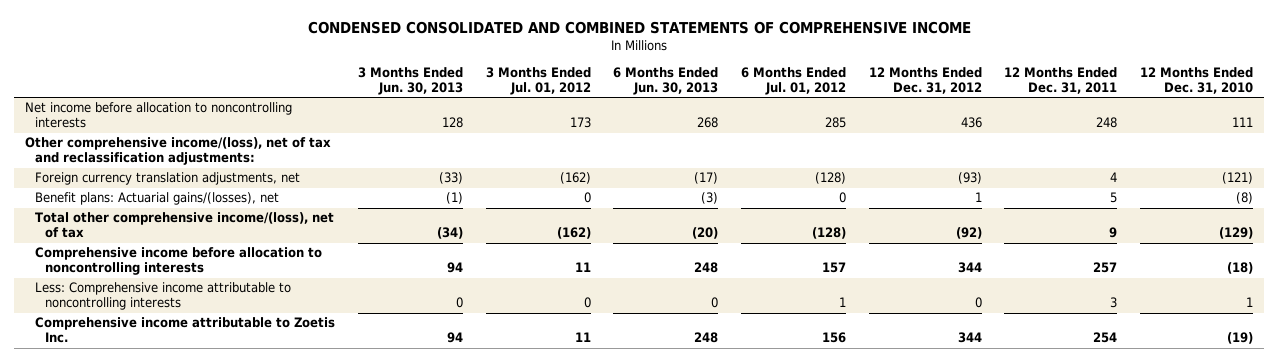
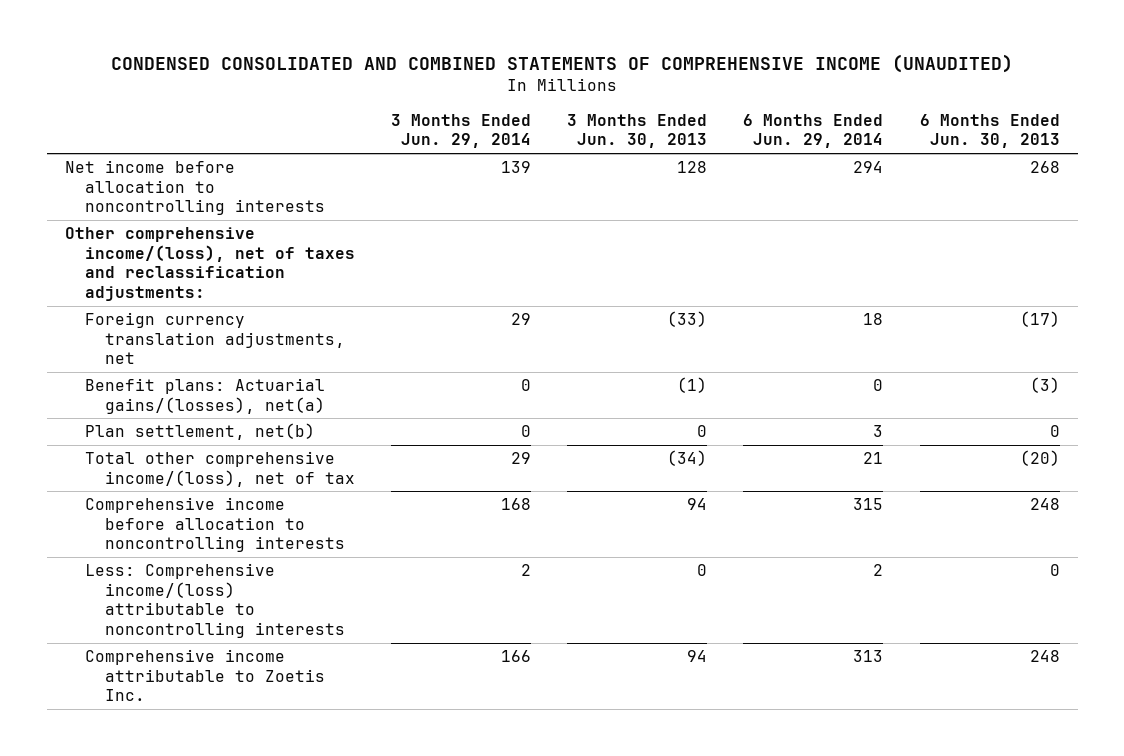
[308,21,972,35] CONDENSED CONSOLIDATED AND COMBINED STATEMENTS OF COMPREHENSIVE INCOME -> [111,54,1014,74] CONDENSED CONSOLIDATED AND COMBINED STATEMENTS OF COMPREHENSIVE INCOME (UNAUDITED)
[485,67,591,95] 3 Months Ended Jul. 01, 2012 -> none
[740,67,846,95] 6 Months Ended Jul. 01, 2012 -> none
[868,67,982,94] 12 Months Ended Dec. 31, 2012 -> none
[1004,67,1118,94] 12 Months Ended Dec. 31, 2011 -> none
[1139,67,1253,94] 12 Months Ended Dec. 31, 2010 -> none
none -> [390,113,531,149] 3 Months Ended Jun. 29, 2014
none -> [743,113,884,149] 6 Months Ended Jun. 29, 2014
[25,137,332,166] Other comprehensive income/(loss), net of tax and reclassification adjustments: -> [64,227,355,301] Other comprehensive income/(loss), net of taxes and reclassification adjustments:
[35,192,280,206] Benefit plans: Actuarial gains/(losses), net -> [84,378,325,414] Benefit plans: Actuarial gains/(losses), net(a)
none -> [84,423,315,441] Plan settlement, net(b)
[35,282,292,311] Less: Comprehensive income attributable to noncontrolling interests -> [84,563,345,638] Less: Comprehensive income/(loss) attributable to noncontrolling interests

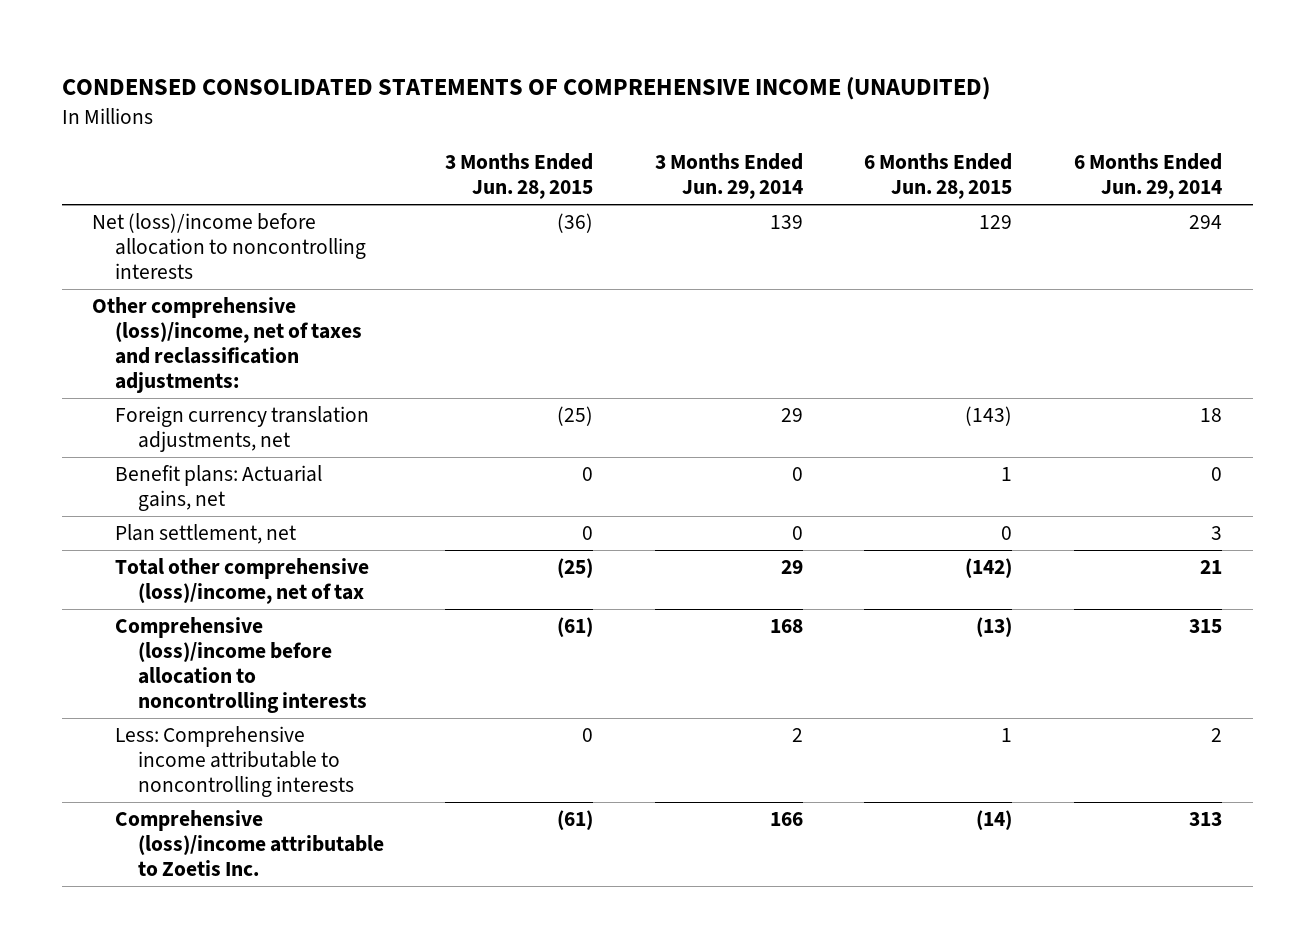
[111,54,1014,74] CONDENSED CONSOLIDATED AND COMBINED STATEMENTS OF COMPREHENSIVE INCOME (UNAUDITED) -> [61,77,990,101] CONDENSED CONSOLIDATED STATEMENTS OF COMPREHENSIVE INCOME (UNAUDITED)
[567,113,708,149] 3 Months Ended Jun. 30, 2013 -> none
[919,113,1060,149] 6 Months Ended Jun. 30, 2013 -> none
none -> [445,153,594,200] 3 Months Ended Jun. 28, 2015
none -> [864,153,1013,200] 6 Months Ended Jun. 28, 2015
[64,160,325,216] Net income before allocation to noncontrolling interests -> [92,212,367,279] Net (loss)/income before allocation to noncontrolling interests
[64,227,355,301] Other comprehensive income/(loss), net of taxes and reclassification adjustments: -> [92,296,363,393] Other comprehensive (loss)/income, net of taxes and reclassification adjustments:
[84,378,325,414] Benefit plans: Actuarial gains/(losses), net(a) -> [115,464,323,511] Benefit plans: Actuarial gains, net
[84,423,315,441] Plan settlement, net(b) -> [115,523,297,544] Plan settlement, net
[84,451,355,487] Total other comprehensive income/(loss), net of tax -> [115,557,370,604] Total other comprehensive (loss)/income, net of tax
[84,497,345,553] Comprehensive income before allocation to noncontrolling interests -> [115,616,367,713] Comprehensive (loss)/income before allocation to noncontrolling interests
[84,563,345,638] Less: Comprehensive income/(loss) attributable to noncontrolling interests -> [115,725,354,797] Less: Comprehensive income attributable to noncontrolling interests
[84,649,325,702] Comprehensive income attributable to Zoetis Inc. -> [115,809,384,876] Comprehensive (loss)/income attributable to Zoetis Inc.

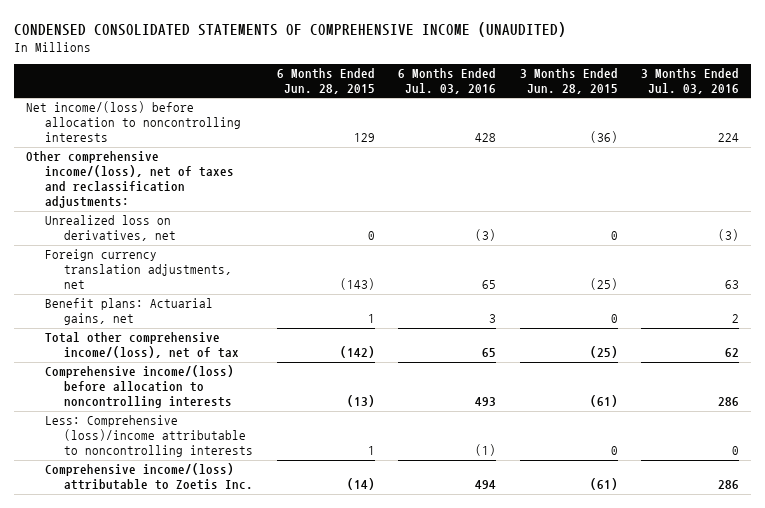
[654,153,803,200] 3 Months Ended Jun. 29, 2014 -> none
[1073,153,1222,200] 6 Months Ended Jun. 29, 2014 -> none
none -> [398,68,497,95] 6 Months Ended Jul. 03, 2016
none -> [641,68,740,95] 3 Months Ended Jul. 03, 2016
[92,212,367,279] Net (loss)/income before allocation to noncontrolling interests -> [26,101,242,143] Net income/(loss) before allocation to noncontrolling interests
[92,296,363,393] Other comprehensive (loss)/income, net of taxes and reclassification adjustments: -> [26,151,235,209] Other comprehensive income/(loss), net of taxes and reclassification adjustments:
none -> [45,215,177,242] Unrealized loss on derivatives, net
[115,523,297,544] Plan settlement, net -> none
[115,557,370,604] Total other comprehensive (loss)/income, net of tax -> [45,332,240,359] Total other comprehensive income/(loss), net of tax
[115,616,367,713] Comprehensive (loss)/income before allocation to noncontrolling interests -> [45,365,235,409] Comprehensive income/(loss) before allocation to noncontrolling interests
[115,725,354,797] Less: Comprehensive income attributable to noncontrolling interests -> [45,415,254,458] Less: Comprehensive (loss)/income attributable to noncontrolling interests
[115,809,384,876] Comprehensive (loss)/income attributable to Zoetis Inc. -> [45,463,254,491] Comprehensive income/(loss) attributable to Zoetis Inc.

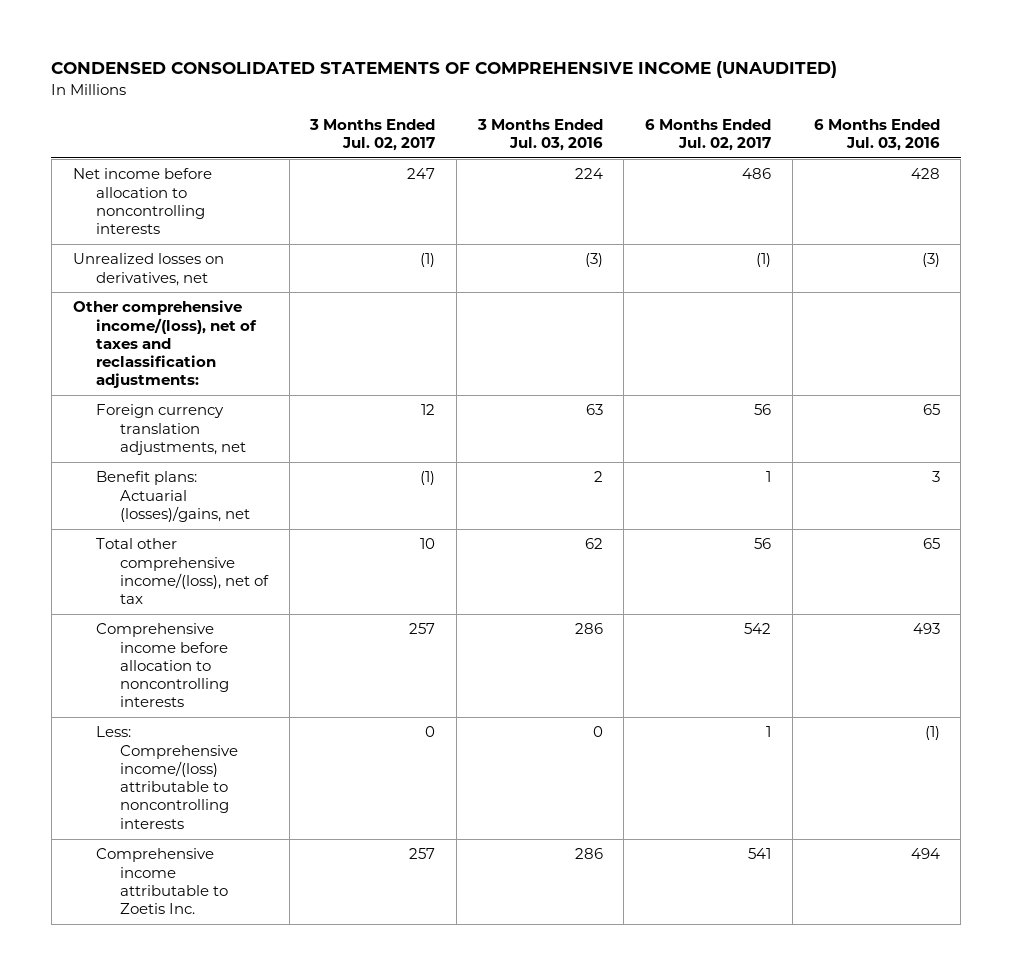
[276,68,375,95] 6 Months Ended Jun. 28, 2015 -> none
[519,68,618,95] 3 Months Ended Jun. 28, 2015 -> none
none -> [309,118,436,152] 3 Months Ended Jul. 02, 2017
none -> [645,118,772,152] 6 Months Ended Jul. 02, 2017
[26,101,242,143] Net income/(loss) before allocation to noncontrolling interests -> [72,168,212,235] Net income before allocation to noncontrolling interests
none -> [72,253,224,286] Unrealized losses on derivatives, net
[45,215,177,242] Unrealized loss on derivatives, net -> none
[45,298,214,326] Benefit plans: Actuarial gains, net -> [96,471,250,522] Benefit plans: Actuarial (losses)/gains, net
[45,365,235,409] Comprehensive income/(loss) before allocation to noncontrolling interests -> [96,623,229,708] Comprehensive income before allocation to noncontrolling interests
[45,415,254,458] Less: Comprehensive (loss)/income attributable to noncontrolling interests -> [96,726,238,829] Less: Comprehensive income/(loss) attributable to noncontrolling interests
[45,463,254,491] Comprehensive income/(loss) attributable to Zoetis Inc. -> [96,848,228,915] Comprehensive income attributable to Zoetis Inc.

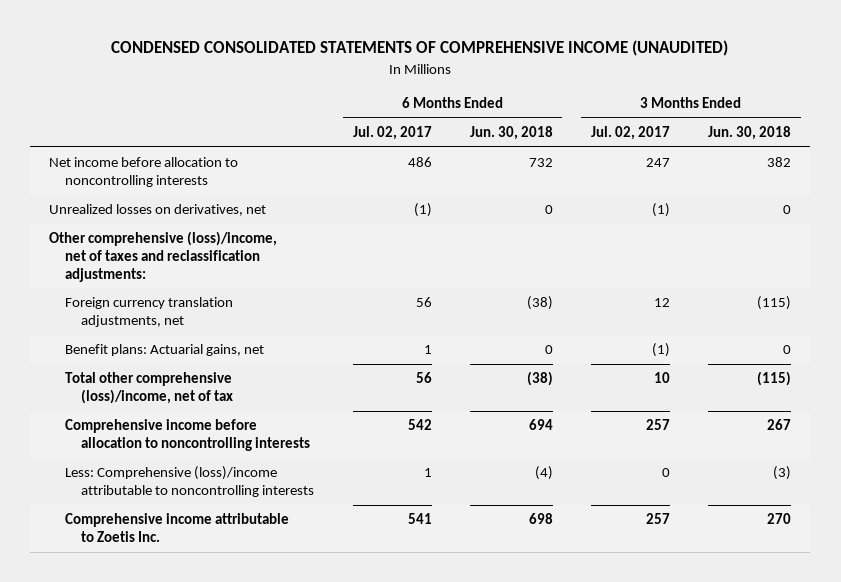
[476,118,603,152] 3 Months Ended Jul. 03, 2016 -> none
[813,118,940,152] 6 Months Ended Jul. 03, 2016 -> none
none -> [469,126,553,141] Jun. 30, 2018
none -> [708,126,792,141] Jun. 30, 2018
[72,300,258,389] Other comprehensive income/(loss), net of taxes and reclassification adjustments: -> [49,231,278,282] Other comprehensive (loss)/income, net of taxes and reclassification adjustments:
[96,471,250,522] Benefit plans: Actuarial (losses)/gains, net -> [65,344,265,357] Benefit plans: Actuarial gains, net
[96,538,269,605] Total other comprehensive income/(loss), net of tax -> [65,372,234,405] Total other comprehensive (loss)/income, net of tax
[96,726,238,829] Less: Comprehensive income/(loss) attributable to noncontrolling interests -> [65,466,315,498] Less: Comprehensive (loss)/income attributable to noncontrolling interests

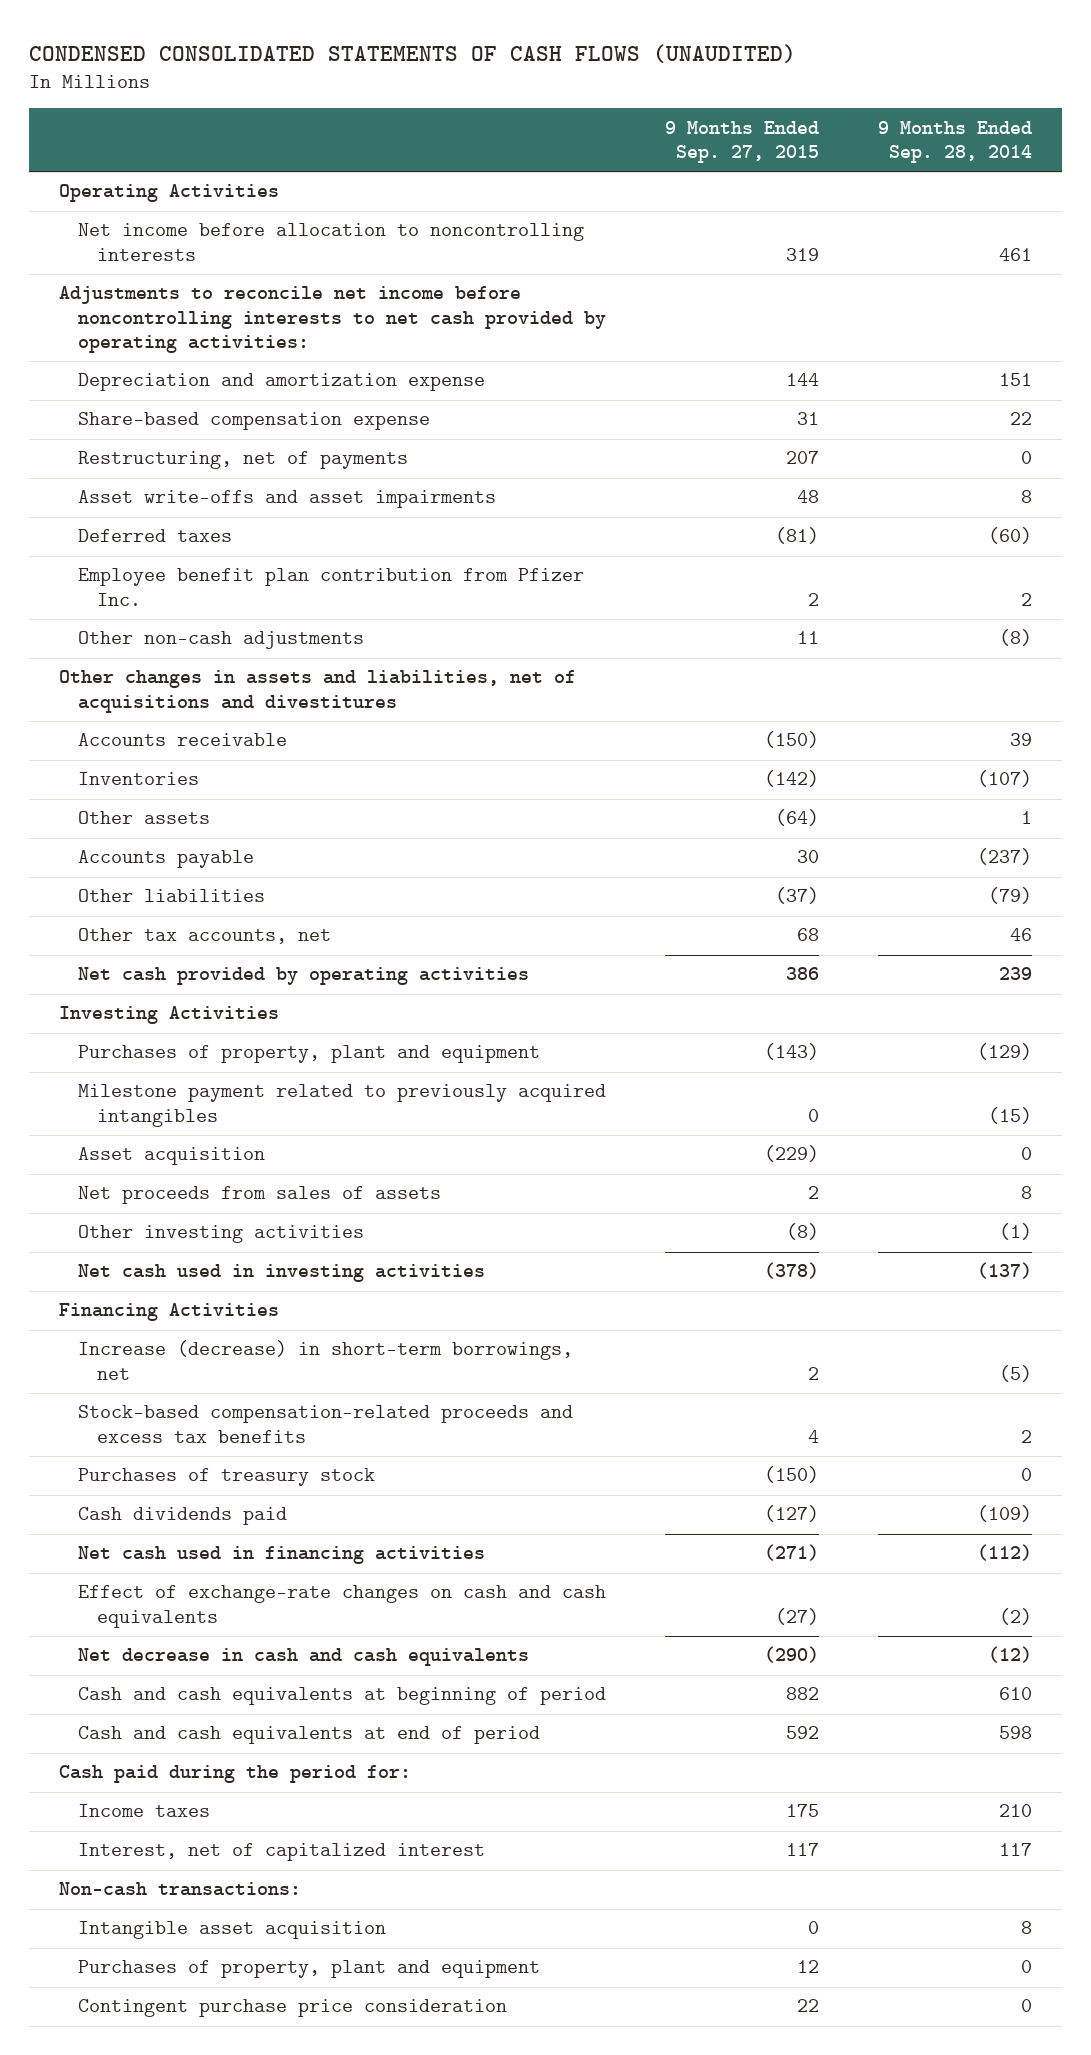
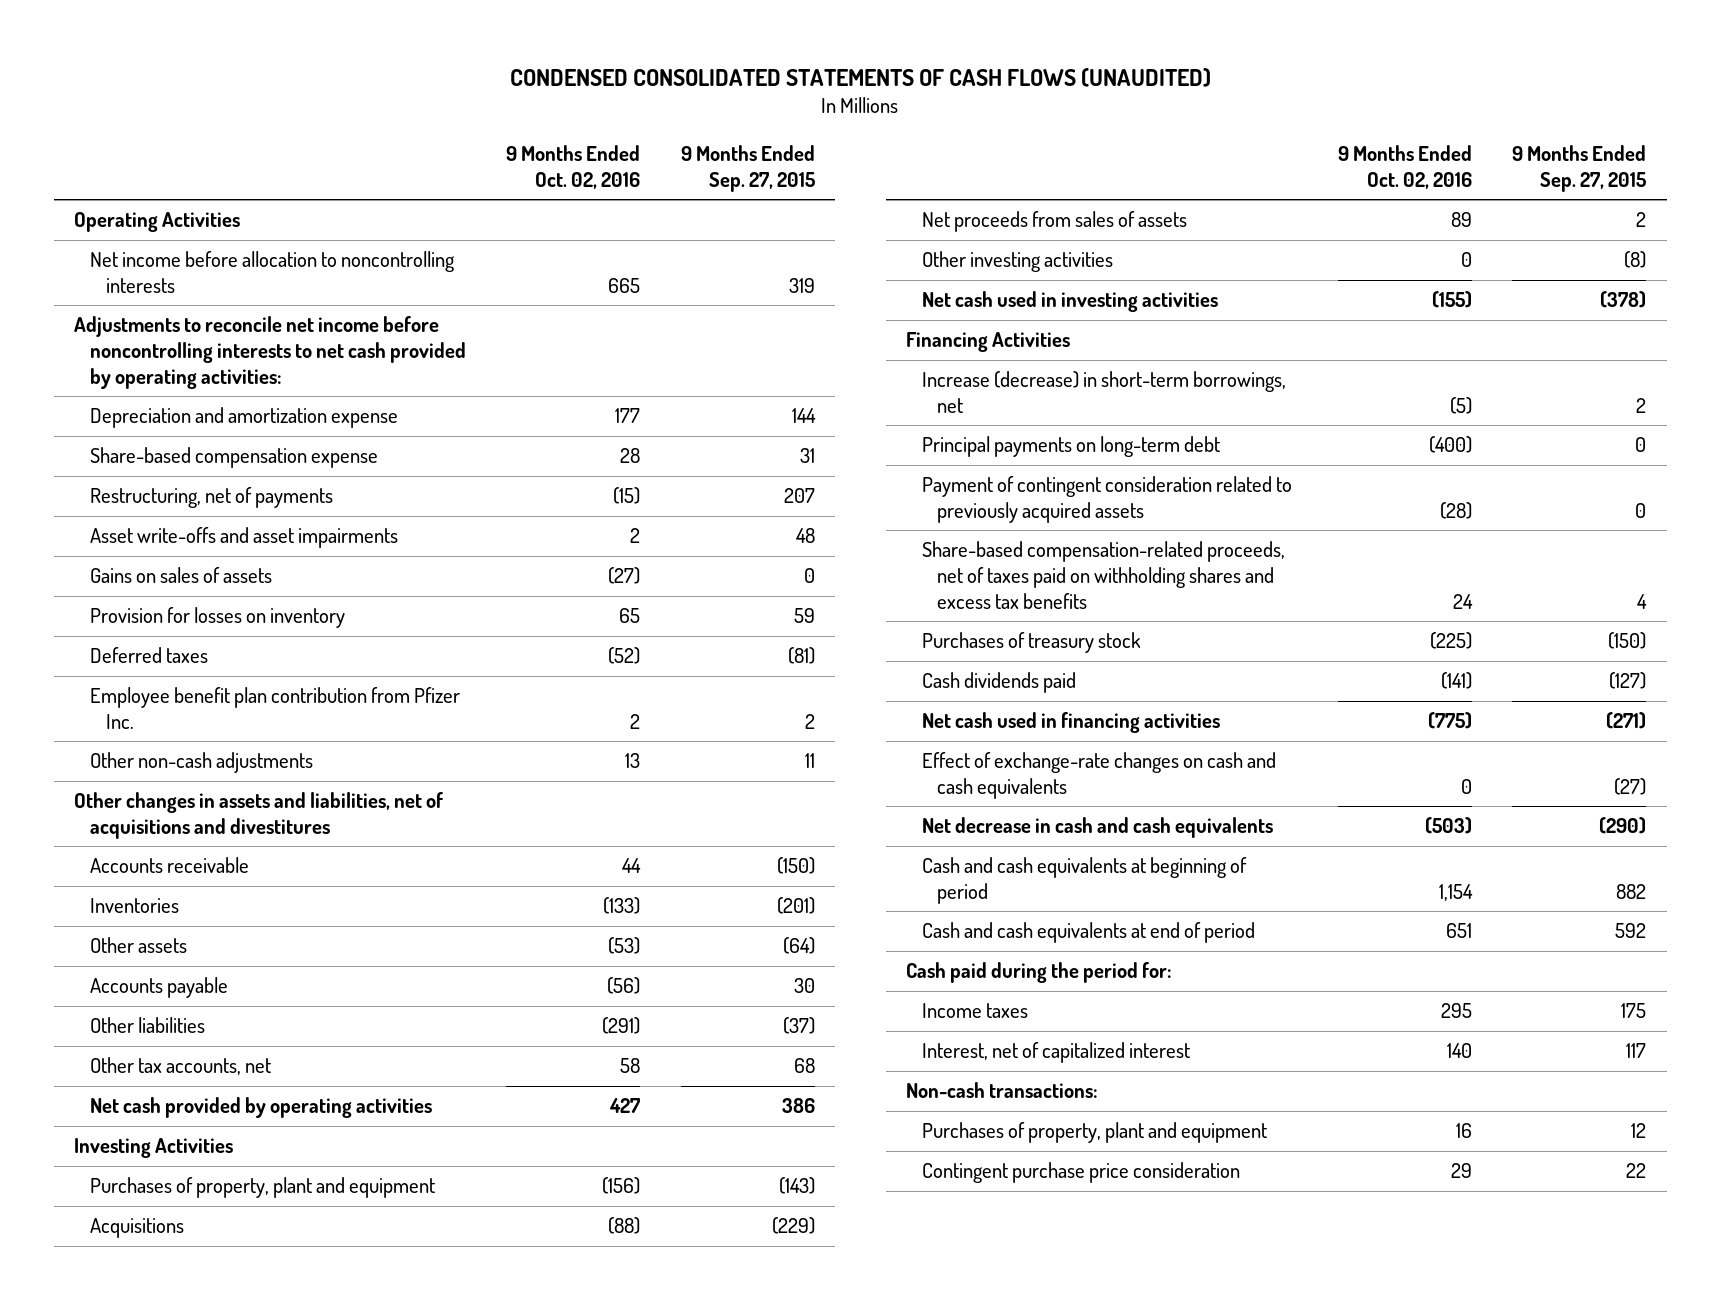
[878,120,1033,164] 9 Months Ended Sep. 28, 2014 -> none
none -> [506,144,641,189] 9 Months Ended Oct. 02, 2016
none -> [89,567,272,584] Gains on sales of assets
none -> [89,607,345,629] Provision for losses on inventory
[763,770,819,788] (142) -> [776,897,815,915] (201)
[77,1084,606,1127] Milestone payment related to previously acquired intangibles -> none
[77,1147,265,1166] Asset acquisition -> [89,1218,184,1239] Acquisitions
none -> [921,436,1220,458] Principal payments on long-term debt
none -> [921,476,1292,523] Payment of contingent consideration related to previously acquired assets
[77,1405,573,1443] Stock-based compensation-related proceeds and excess tax benefits -> [921,541,1285,609] Share-based compensation-related proceeds, net of taxes paid on withholding shares and excess tax benefits
[77,1921,386,1940] Intangible asset acquisition -> none

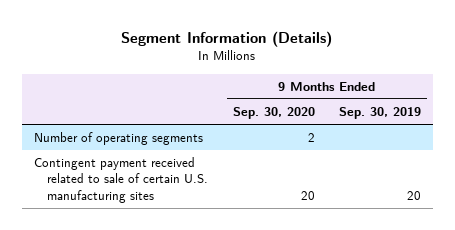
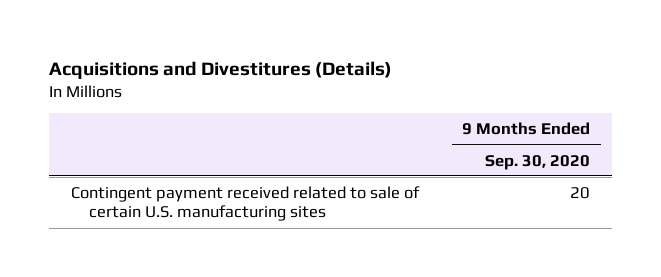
[121,30,333,47] Segment Information (Details) -> [49,60,393,79] Acquisitions and Divestitures (Details)
[338,107,421,120] Sep. 30, 2019 -> none
[34,132,204,146] Number of operating segments -> none

